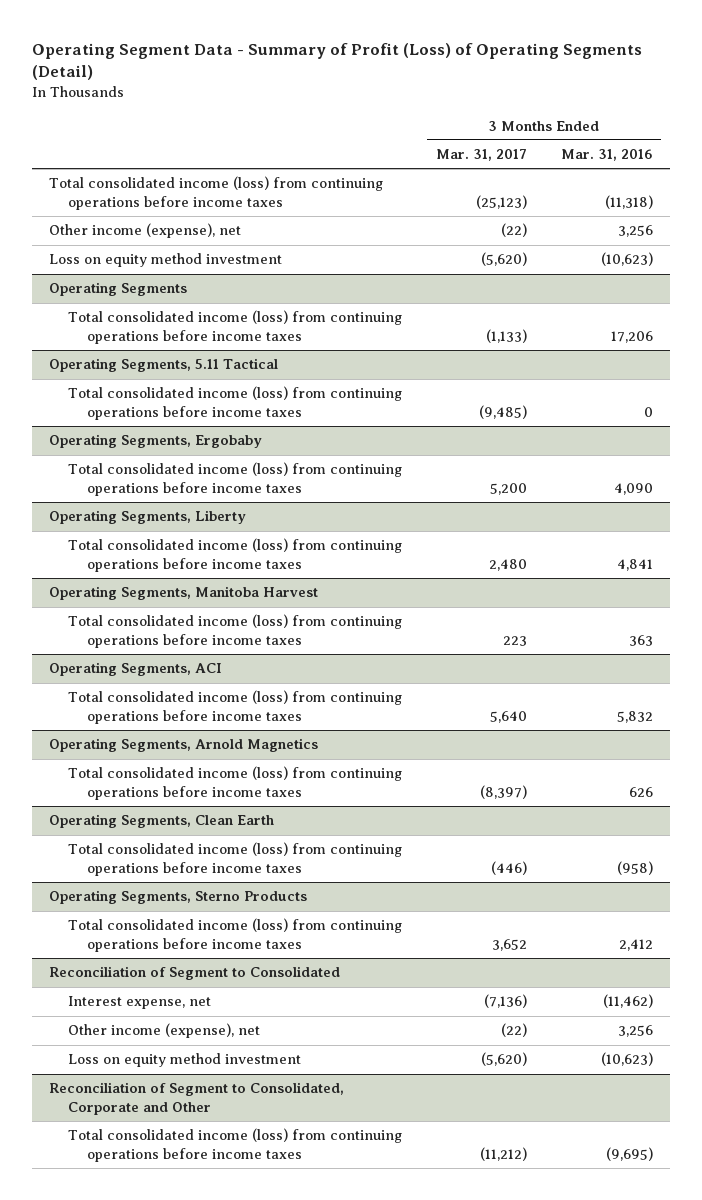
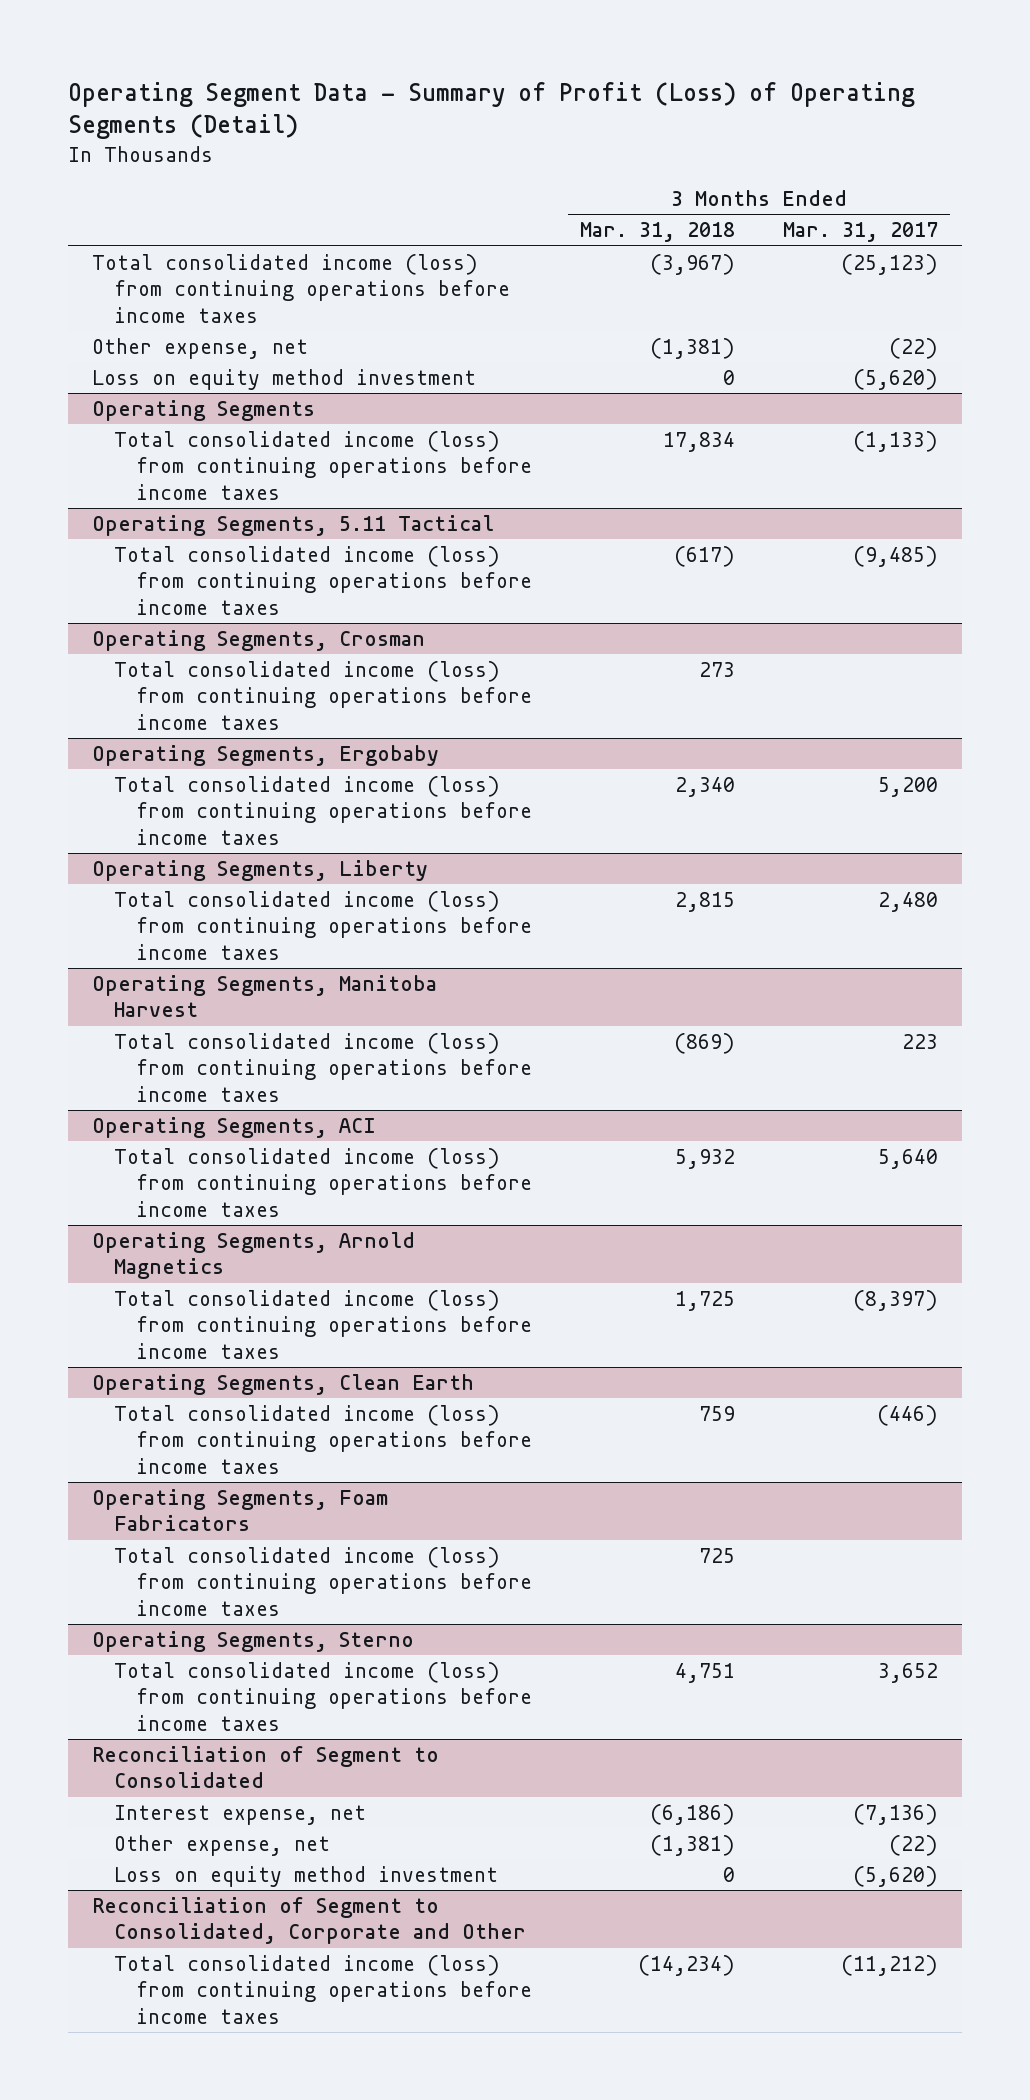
[560,149,653,162] Mar. 31, 2016 -> none
none -> [580,222,736,243] Mar. 31, 2018
[49,223,242,239] Other income (expense), net -> [91,337,308,359] Other expense, net
none -> [91,629,425,651] Operating Segments, Crosman
none -> [114,660,533,730] Total consolidated income (loss) from continuing operations before income taxes
none -> [91,1488,388,1532] Operating Segments, Foam Fabricators
none -> [114,1546,533,1616] Total consolidated income (loss) from continuing operations before income taxes
[49,890,308,905] Operating Segments, Sterno Products -> [91,1630,414,1652] Operating Segments, Sterno
[67,1023,260,1039] Other income (expense), net -> [114,1834,331,1856] Other expense, net

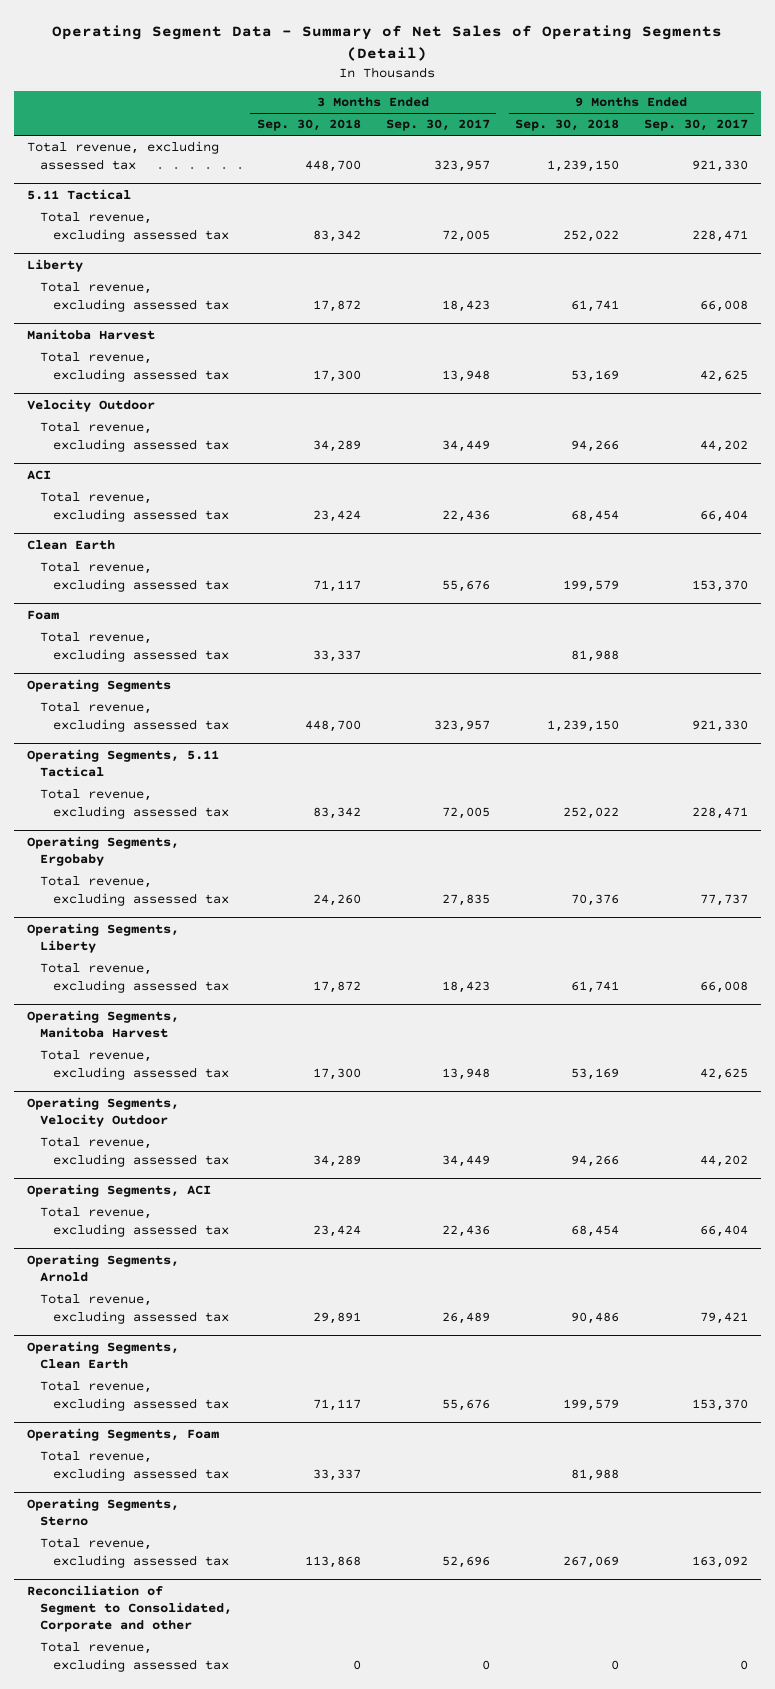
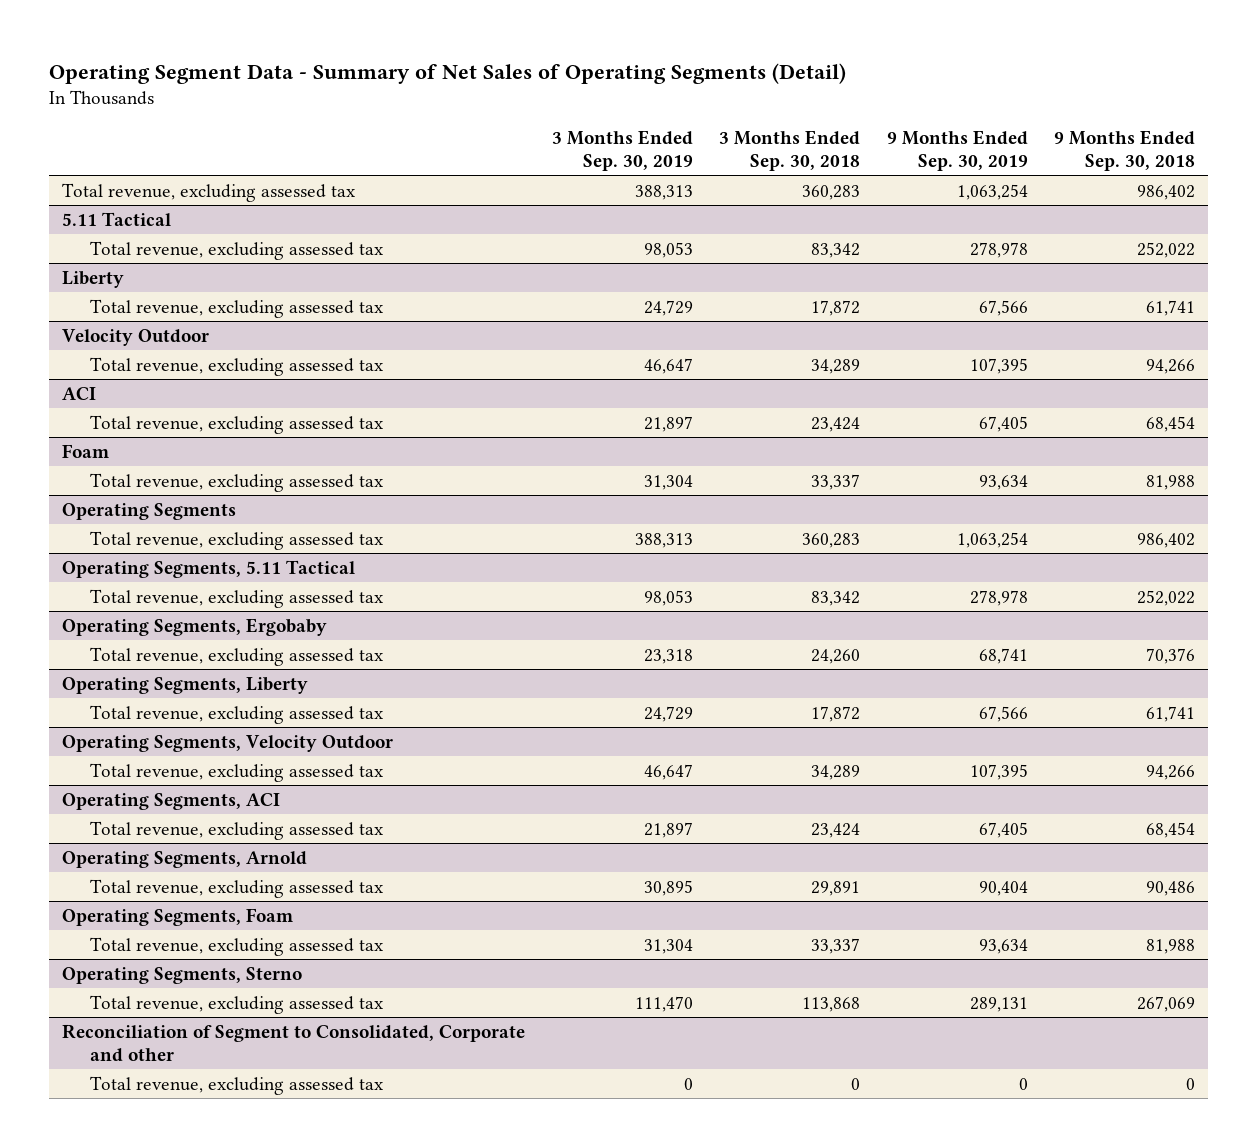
[385,119,490,132] Sep. 30, 2017 -> none
[644,119,749,132] Sep. 30, 2017 -> none
none -> [551,129,693,172] 3 Months Ended Sep. 30, 2019
none -> [886,129,1028,172] 9 Months Ended Sep. 30, 2019
[304,159,361,172] 448,700 -> [802,184,861,200] 360,283
[546,159,619,172] 1,239,150 -> [1136,184,1195,200] 986,402
[26,328,155,340] Manitoba Harvest -> none
[39,352,229,382] Total revenue, excluding assessed tax -> none
[26,539,115,550] Clean Earth -> none
[39,562,229,592] Total revenue, excluding assessed tax -> none
[304,719,361,732] 448,700 -> [802,532,861,548] 360,283
[546,719,619,732] 1,239,150 -> [1136,532,1195,548] 986,402
[26,1009,179,1039] Operating Segments, Manitoba Harvest -> none
[39,1050,229,1080] Total revenue, excluding assessed tax -> none
[26,1340,179,1370] Operating Segments, Clean Earth -> none
[39,1381,229,1411] Total revenue, excluding assessed tax -> none

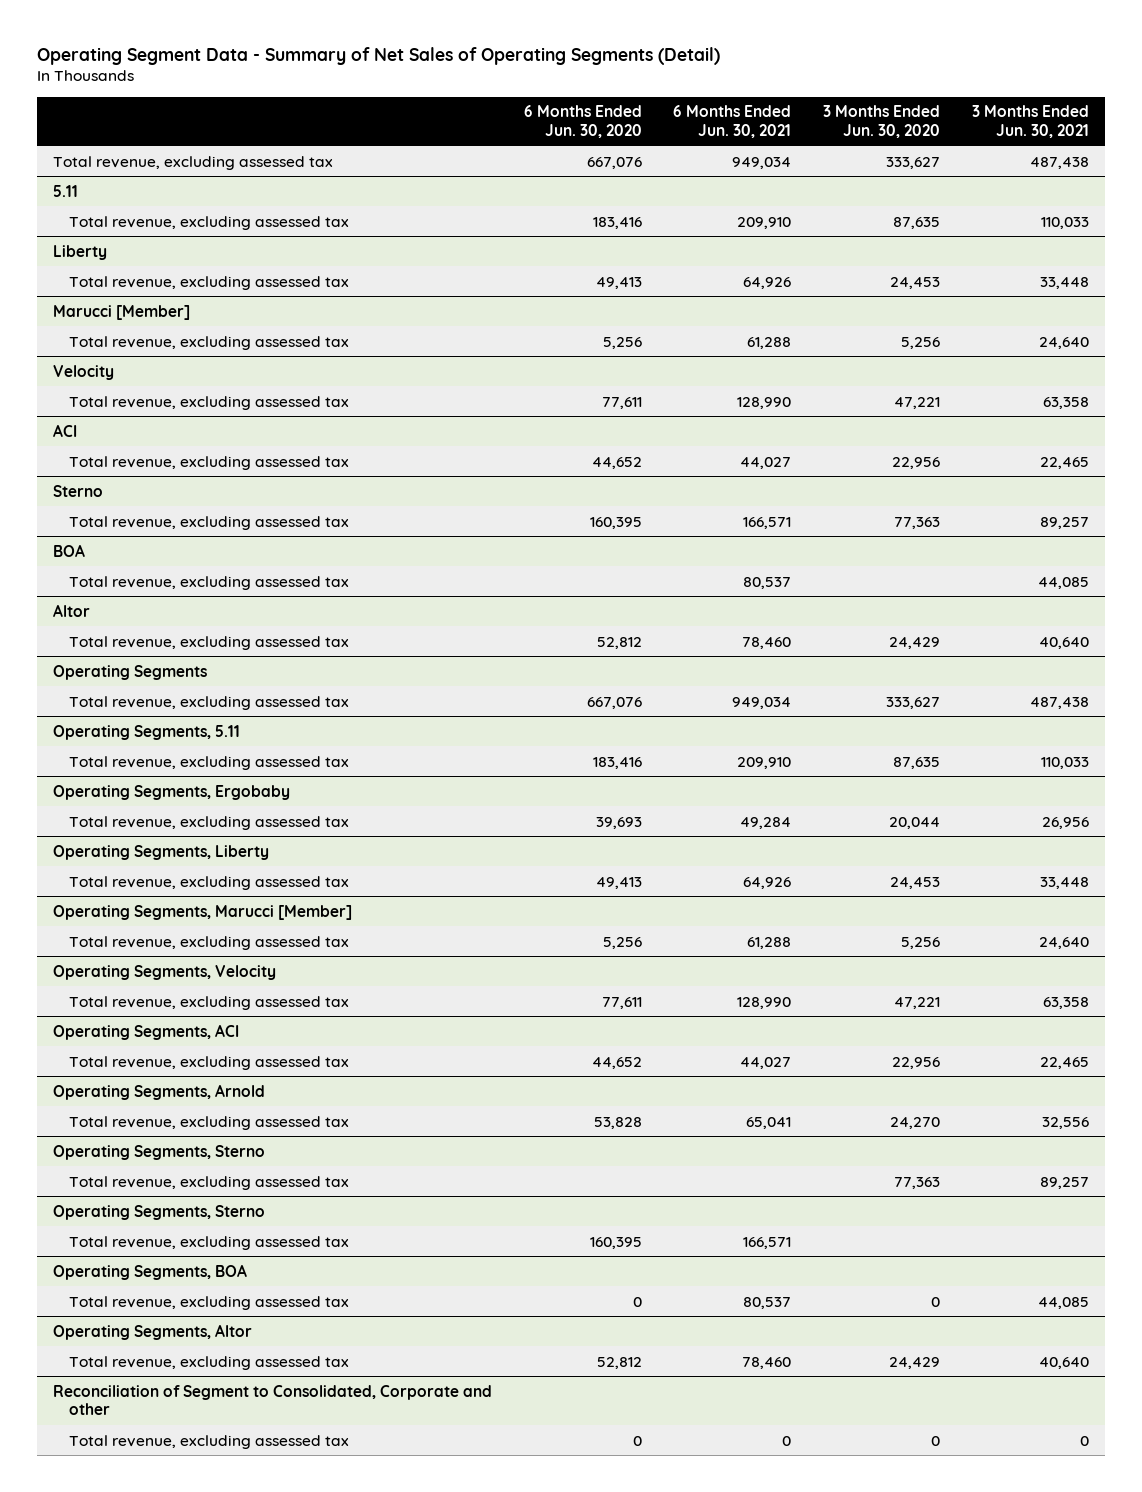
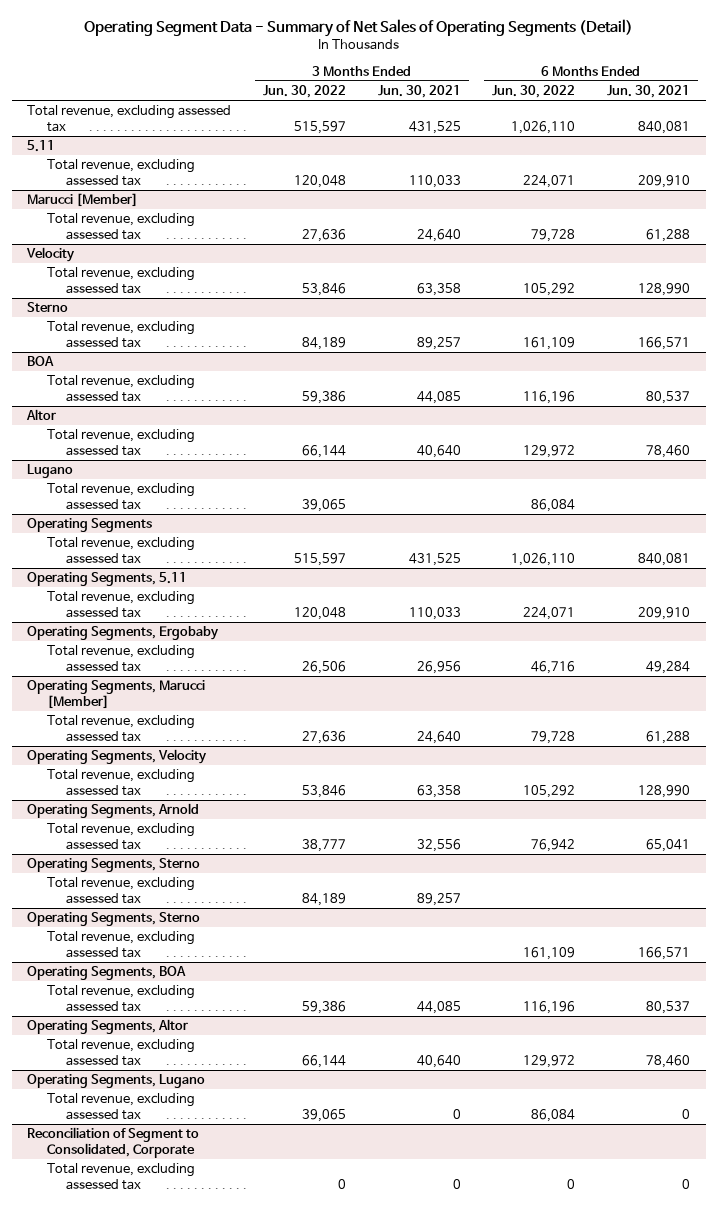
[523,105,642,138] 6 Months Ended Jun. 30, 2020 -> none
[823,105,941,138] 3 Months Ended Jun. 30, 2020 -> none
none -> [263,85,347,99] Jun. 30, 2022
none -> [492,85,576,99] Jun. 30, 2022
[732,156,792,169] 949,034 -> [637,121,690,135] 840,081
[1029,156,1089,169] 487,438 -> [408,121,461,135] 431,525
[52,244,107,260] Liberty -> none
[69,275,350,290] Total revenue, excluding assessed tax -> none
[52,423,77,437] ACI -> none
[69,455,350,470] Total revenue, excluding assessed tax -> none
none -> [27,464,74,479] Lugano
none -> [46,483,195,511] Total revenue, excluding assessed tax
[732,696,792,709] 949,034 -> [637,553,690,567] 840,081
[1029,696,1089,709] 487,438 -> [408,553,461,567] 431,525
[52,844,269,860] Operating Segments, Liberty -> none
[69,875,350,890] Total revenue, excluding assessed tax -> none
[52,1023,239,1040] Operating Segments, ACI -> none
[69,1055,350,1070] Total revenue, excluding assessed tax -> none
[52,1384,492,1415] Reconciliation of Segment to Consolidated, Corporate and other -> none
none -> [27,1074,206,1089] Operating Segments, Lugano
none -> [27,1127,200,1159] Reconciliation of Segment to Consolidated, Corporate
none -> [46,1163,195,1191] Total revenue, excluding assessed tax

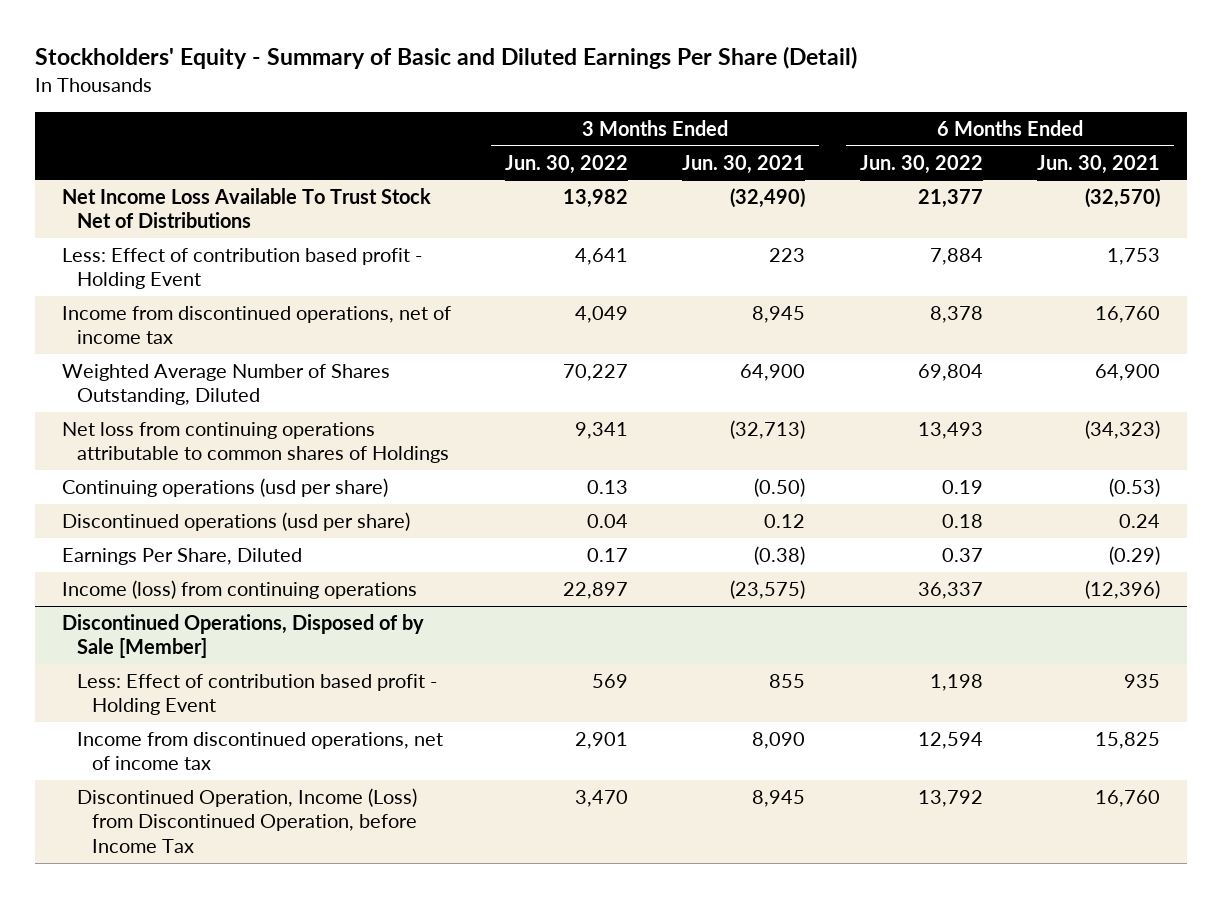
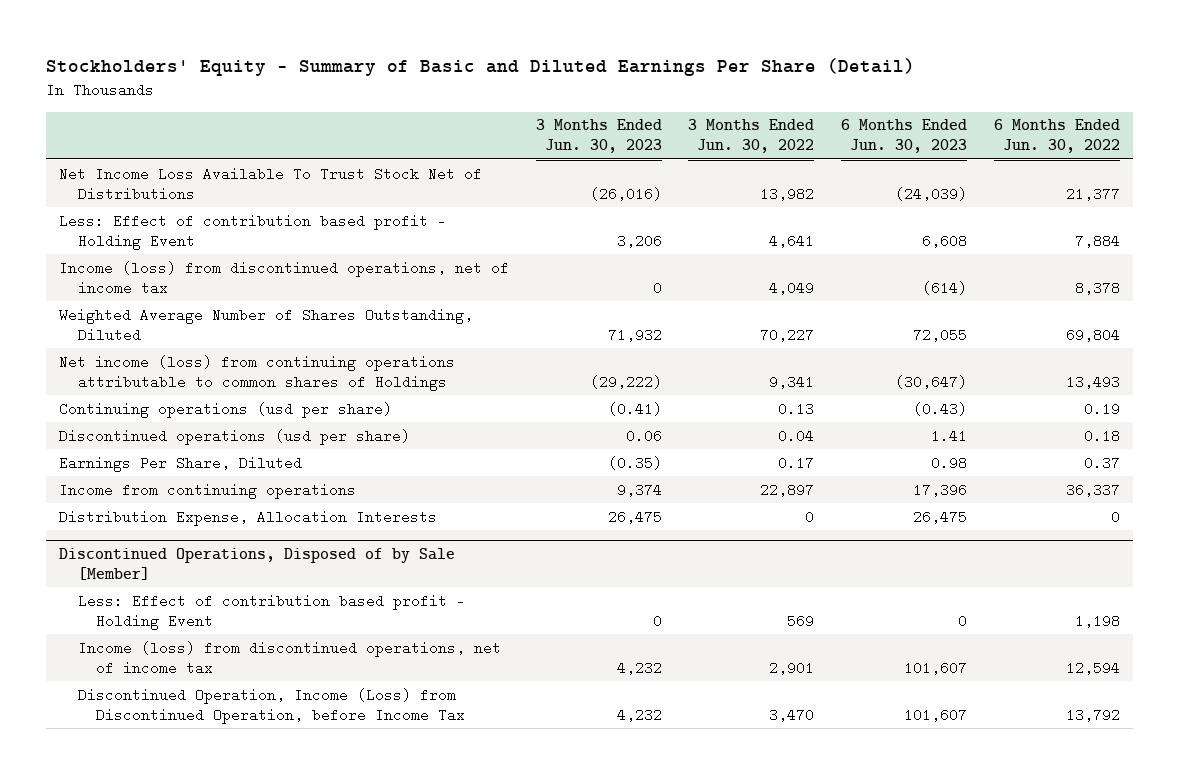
[682,154,806,174] Jun. 30, 2021 -> none
[1037,154,1161,174] Jun. 30, 2021 -> none
none -> [535,119,662,154] 3 Months Ended Jun. 30, 2023
none -> [841,119,968,154] 6 Months Ended Jun. 30, 2023
[61,306,451,345] Income from discontinued operations, net of income tax -> [59,260,510,295] Income (loss) from discontinued operations, net of income tax
[61,422,449,464] Net loss from continuing operations attributable to common shares of Holdings -> [59,354,456,391] Net income (loss) from continuing operations attributable to common shares of Holdings
[61,580,417,600] Income (loss) from continuing operations -> [59,482,357,499] Income from continuing operations
none -> [59,509,438,526] Distribution Expense, Allocation Interests
[76,732,443,771] Income from discontinued operations, net of income tax -> [77,640,501,675] Income (loss) from discontinued operations, net of income tax

